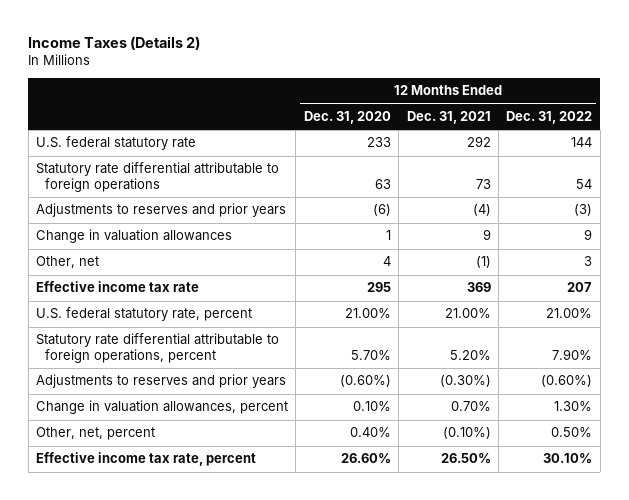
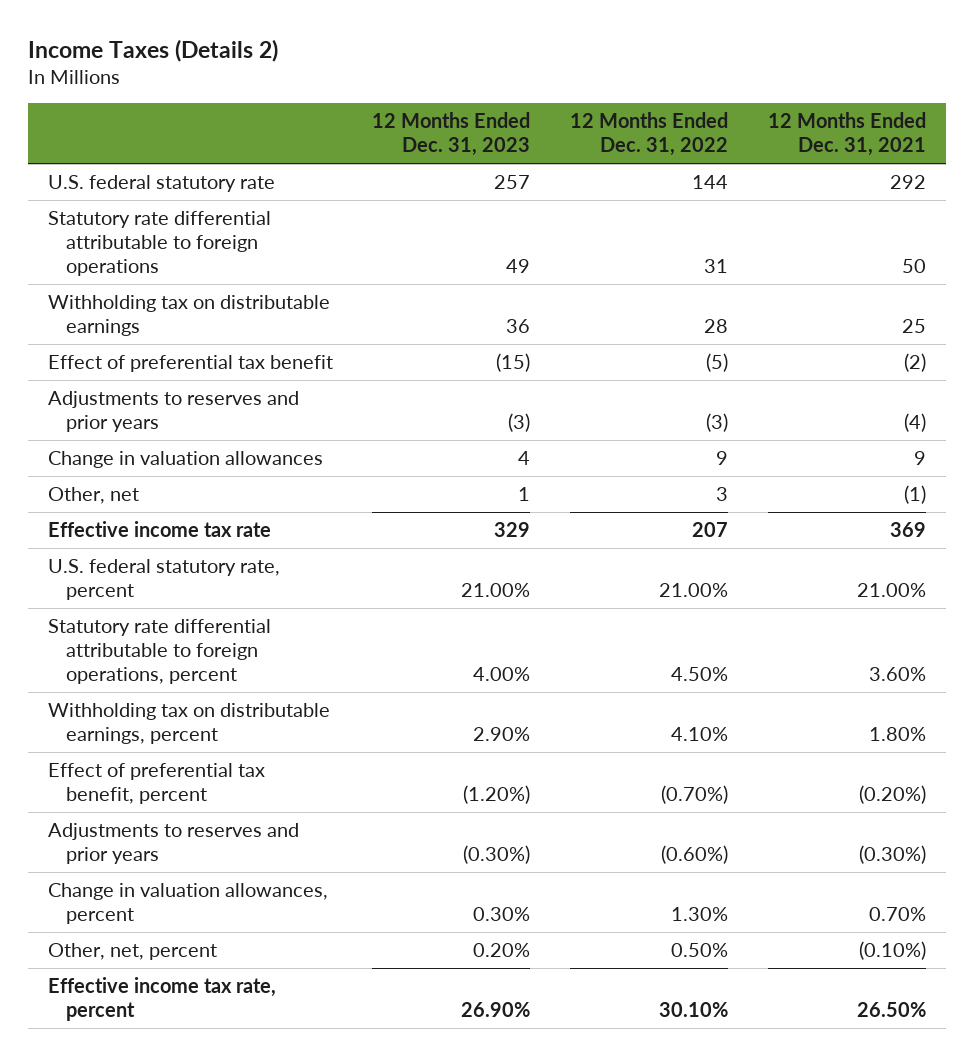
[303,110,391,124] Dec. 31, 2020 -> none
none -> [372,112,531,157] 12 Months Ended Dec. 31, 2023
[475,179,491,190] 73 -> [902,259,927,274] 50
[576,179,593,190] 54 -> [704,259,729,274] 31
none -> [47,294,330,337] Withholding tax on distributable earnings
none -> [47,354,333,372] Effect of preferential tax benefit
[449,350,491,361] 5.20% -> [869,667,927,682] 3.60%
[552,349,593,361] 7.90% -> [671,667,729,682] 4.50%
none -> [47,702,330,745] Withholding tax on distributable earnings, percent
none -> [47,762,265,805] Effect of preferential tax benefit, percent

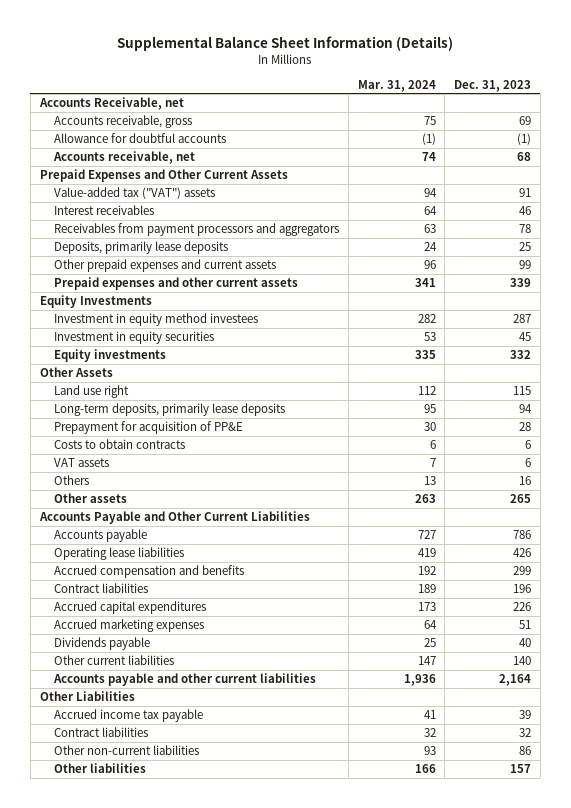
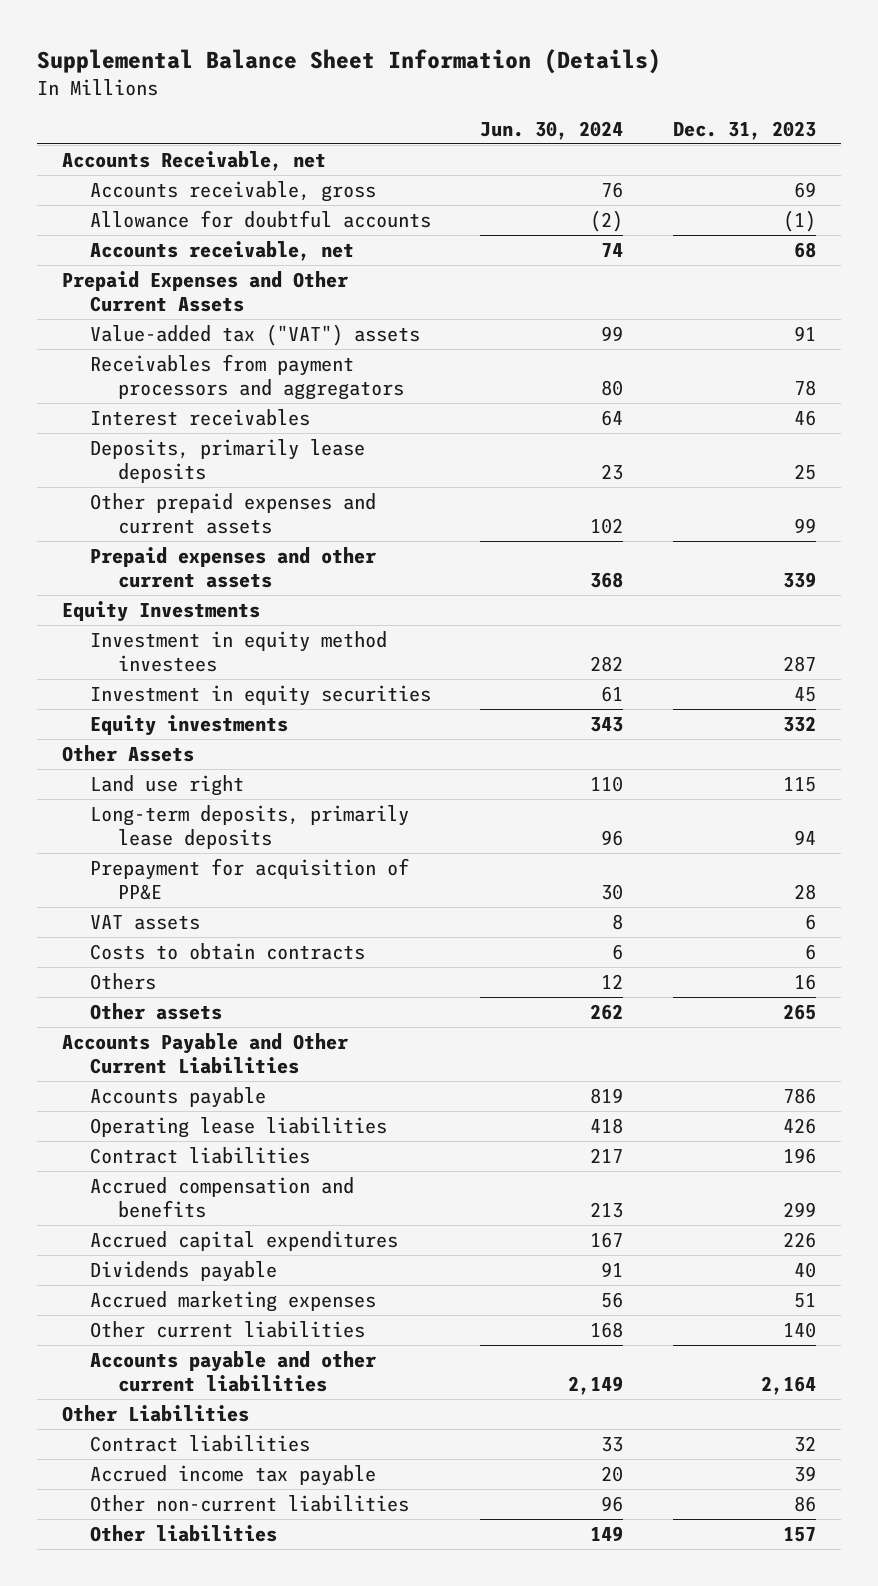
[357,79,436,92] Mar. 31, 2024 -> none
none -> [480,121,624,141] Jun. 30, 2024
[54,205,155,216] Interest receivables -> [89,408,310,426] Interest receivables
[54,439,186,450] Costs to obtain contracts -> [89,942,365,960] Costs to obtain contracts
[54,565,245,579] Accrued compensation and benefits -> [89,1176,354,1219] Accrued compensation and benefits
[54,619,205,633] Accrued marketing expenses -> [89,1290,376,1312] Accrued marketing expenses
[54,709,204,723] Accrued income tax payable -> [89,1464,376,1486] Accrued income tax payable

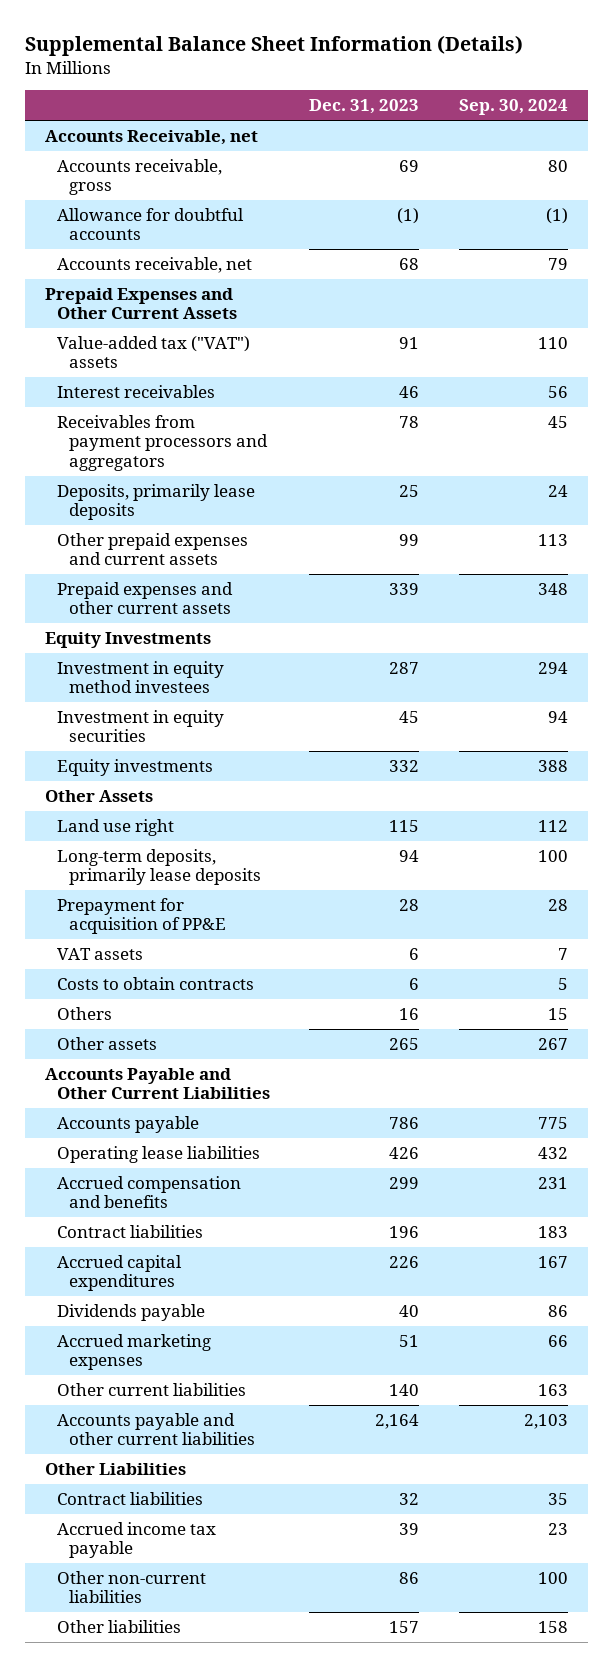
[480,121,624,141] Jun. 30, 2024 -> none
none -> [458,99,568,116] Sep. 30, 2024
[89,353,404,401] Receivables from payment processors and aggregators -> [56,414,269,471] Receivables from payment processors and aggregators
[89,1146,310,1164] Contract liabilities -> [56,1224,203,1238] Contract liabilities

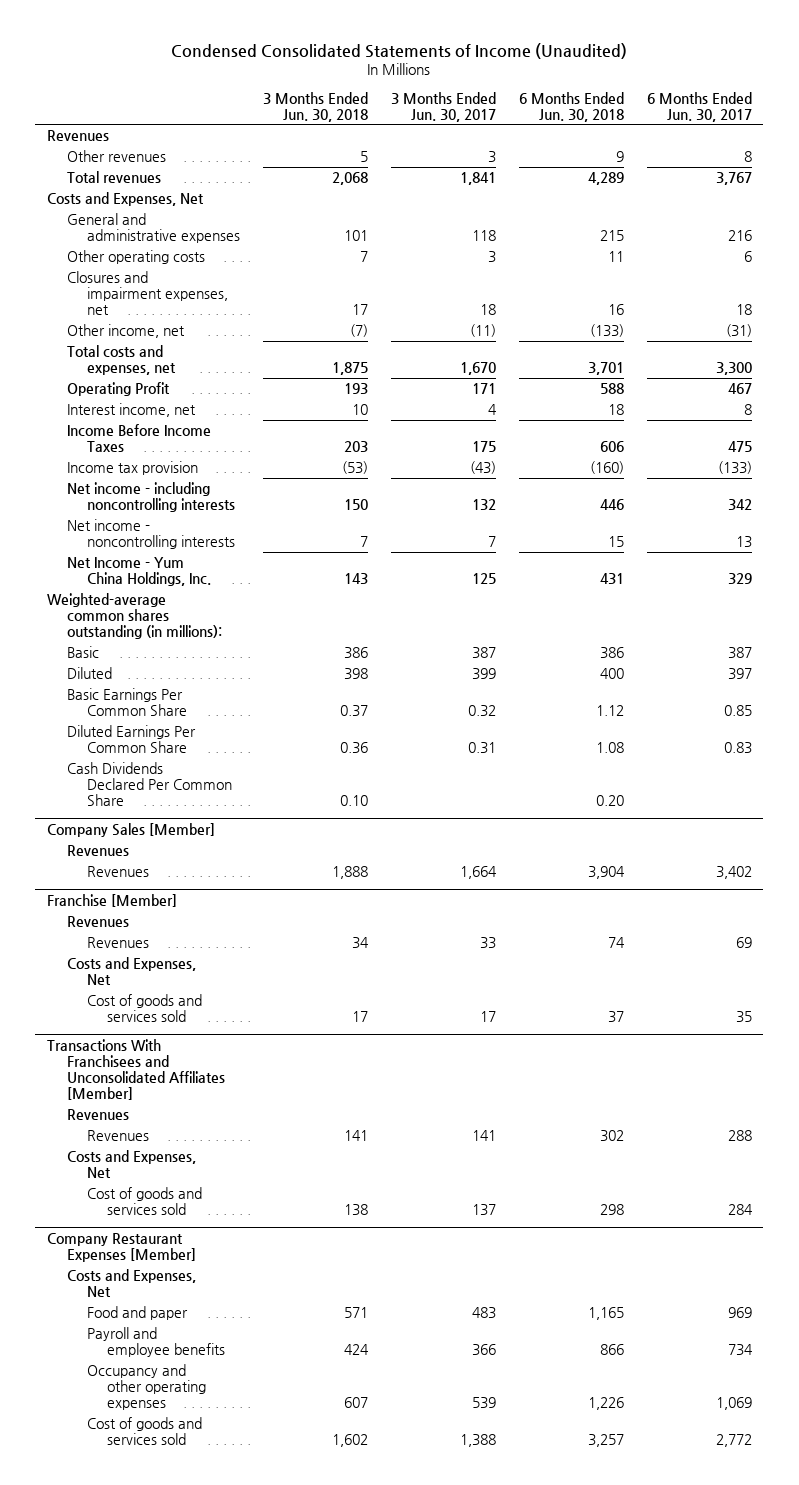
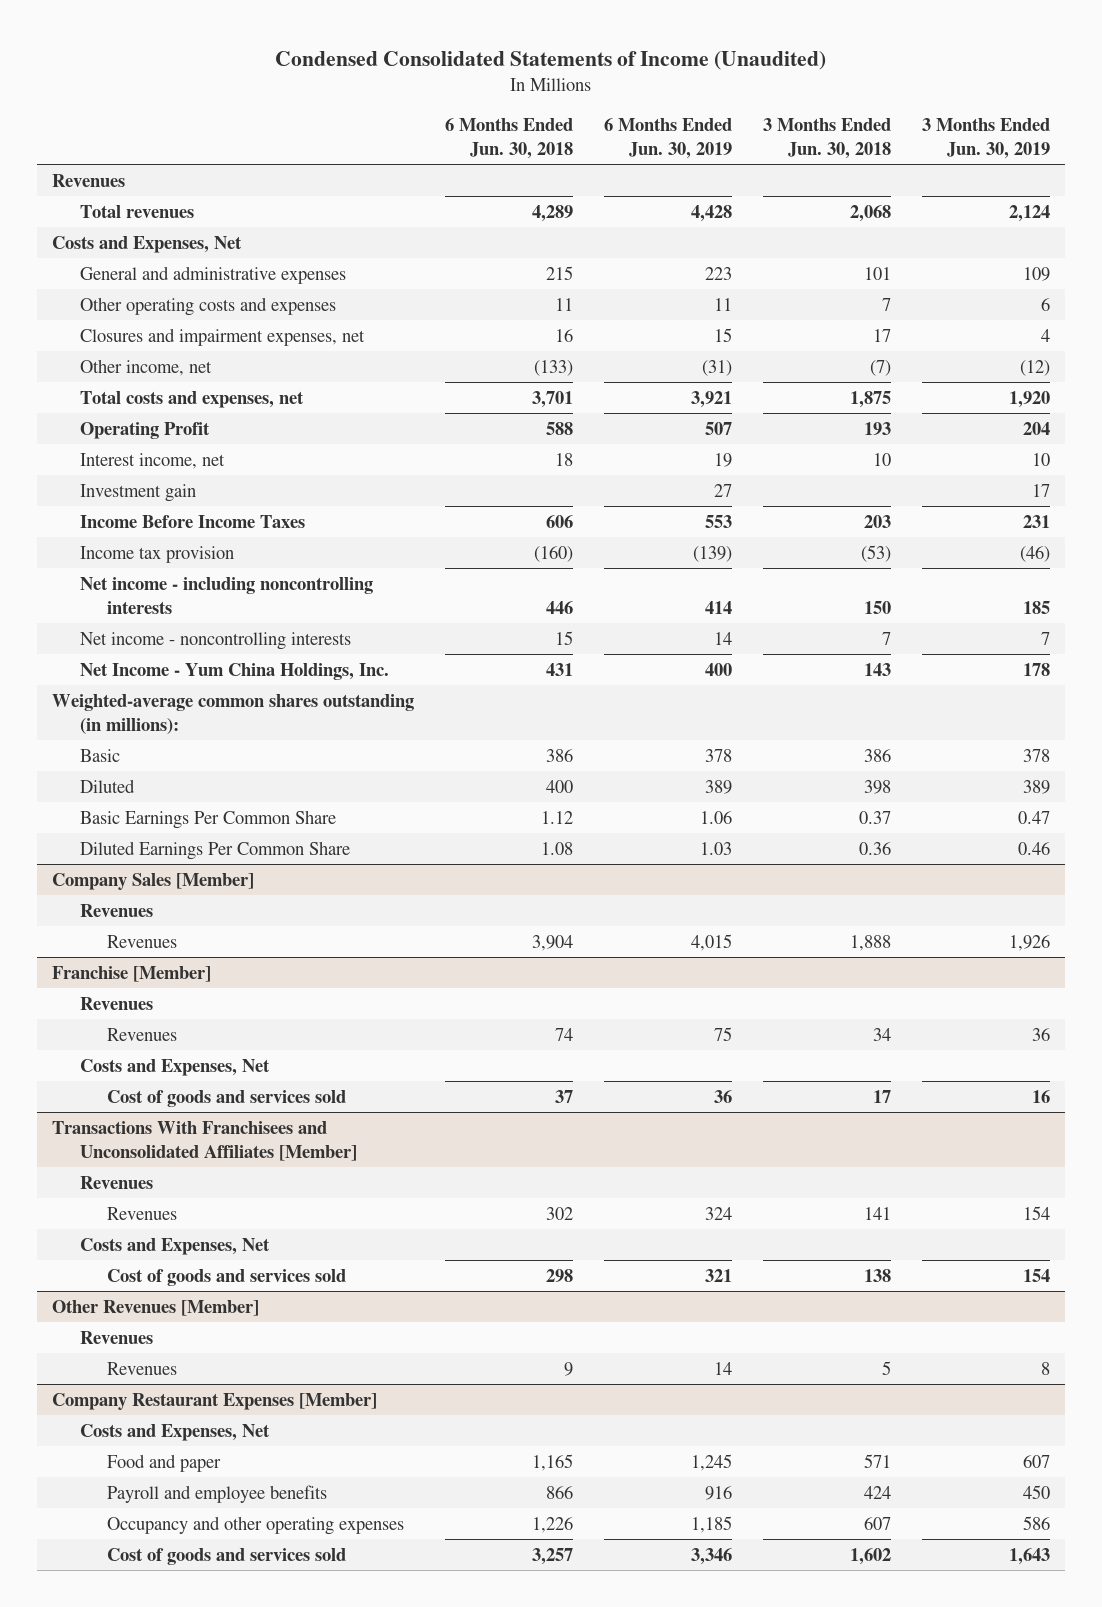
[390,91,496,122] 3 Months Ended Jun. 30, 2017 -> none
[646,91,752,122] 6 Months Ended Jun. 30, 2017 -> none
none -> [603,118,732,160] 6 Months Ended Jun. 30, 2019
none -> [921,118,1050,160] 3 Months Ended Jun. 30, 2019
[66,150,166,163] Other revenues -> none
[66,250,205,265] Other operating costs -> [79,296,336,316] Other operating costs and expenses
none -> [79,483,196,502] Investment gain
[66,762,232,806] Cash Dividends Declared Per Common Share -> none
none -> [52,1299,260,1316] Other Revenues [Member]
none -> [79,1330,153,1344] Revenues
none -> [107,1361,178,1375] Revenues

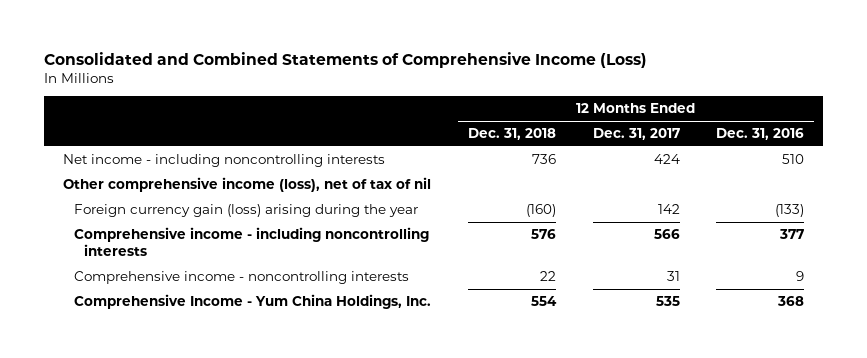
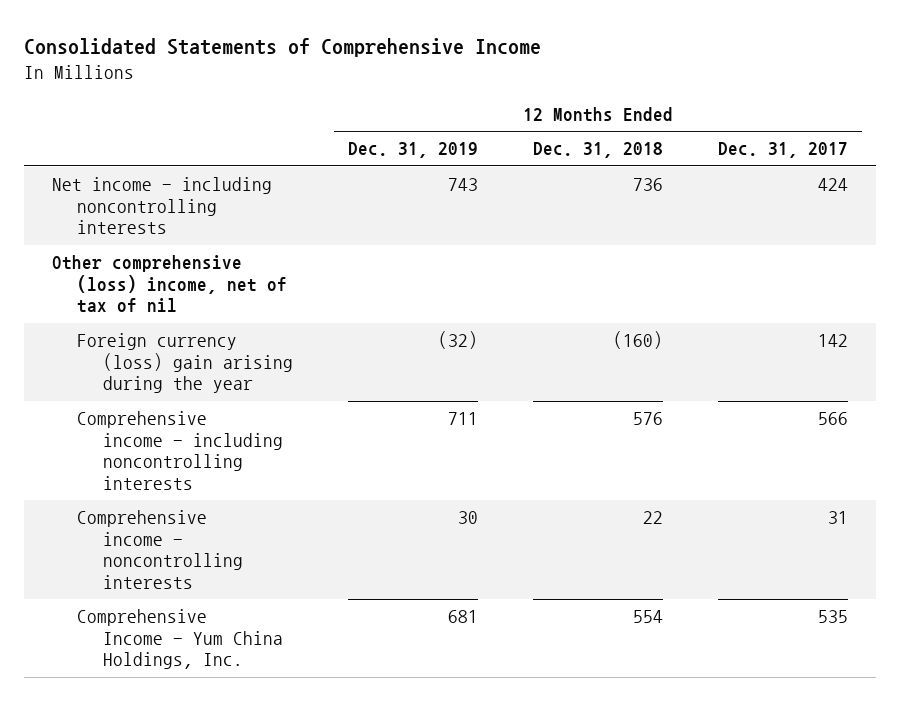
[44,52,648,69] Consolidated and Combined Statements of Comprehensive Income (Loss) -> [24,38,542,58] Consolidated Statements of Comprehensive Income
[716,128,805,141] Dec. 31, 2016 -> none
none -> [348,142,479,159] Dec. 31, 2019
[62,176,431,192] Other comprehensive income (loss), net of tax of nil -> [51,255,288,314] Other comprehensive (loss) income, net of tax of nil
[73,203,418,217] Foreign currency gain (loss) arising during the year -> [77,333,293,394] Foreign currency (loss) gain arising during the year

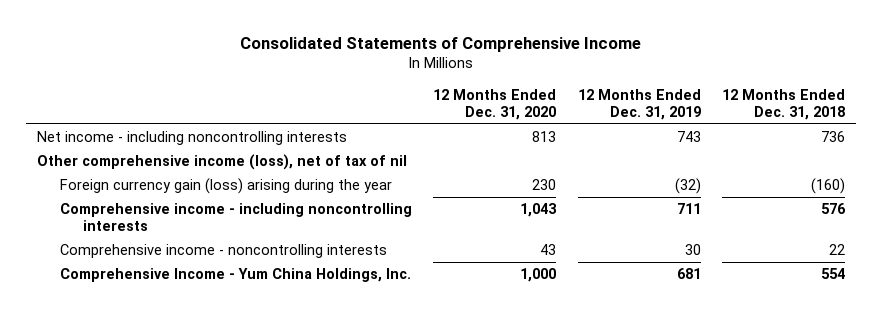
[718,142,849,159] Dec. 31, 2017 -> none
none -> [433,88,557,120] 12 Months Ended Dec. 31, 2020
[51,255,288,314] Other comprehensive (loss) income, net of tax of nil -> [36,154,407,171] Other comprehensive income (loss), net of tax of nil
[77,333,293,394] Foreign currency (loss) gain arising during the year -> [59,178,392,195] Foreign currency gain (loss) arising during the year

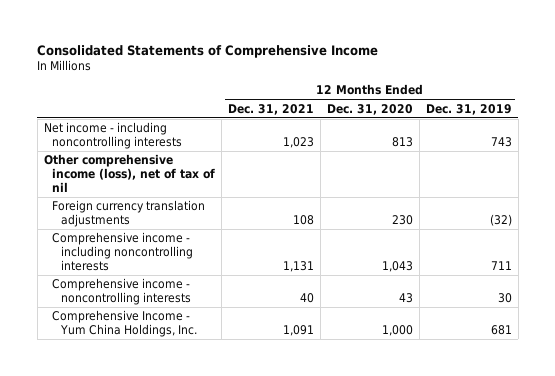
[722,88,846,120] 12 Months Ended Dec. 31, 2018 -> none
none -> [228,103,315,115] Dec. 31, 2021
[59,178,392,195] Foreign currency gain (loss) arising during the year -> [52,200,206,228] Foreign currency translation adjustments

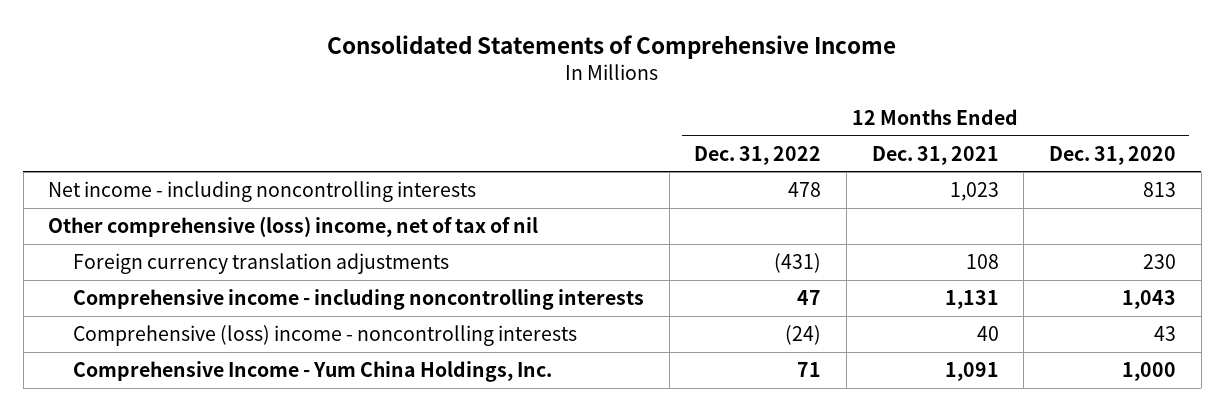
[425,103,512,115] Dec. 31, 2019 -> none
none -> [694,145,822,165] Dec. 31, 2022
[43,154,216,193] Other comprehensive income (loss), net of tax of nil -> [48,215,539,237] Other comprehensive (loss) income, net of tax of nil
[52,278,191,306] Comprehensive income - noncontrolling interests -> [72,324,577,346] Comprehensive (loss) income - noncontrolling interests

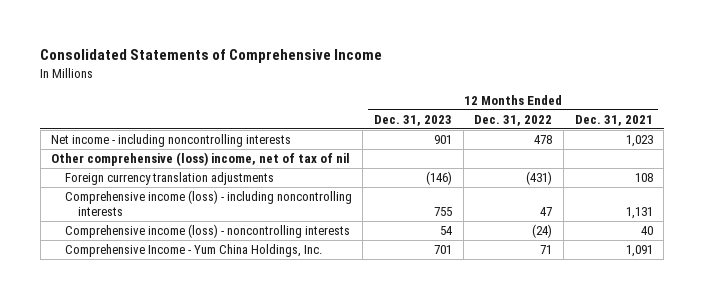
[1049,145,1177,165] Dec. 31, 2020 -> none
none -> [374,114,453,126] Dec. 31, 2023
[72,288,644,310] Comprehensive income - including noncontrolling interests -> [64,190,352,217] Comprehensive income (loss) - including noncontrolling interests
[72,324,577,346] Comprehensive (loss) income - noncontrolling interests -> [64,224,350,239] Comprehensive income (loss) - noncontrolling interests

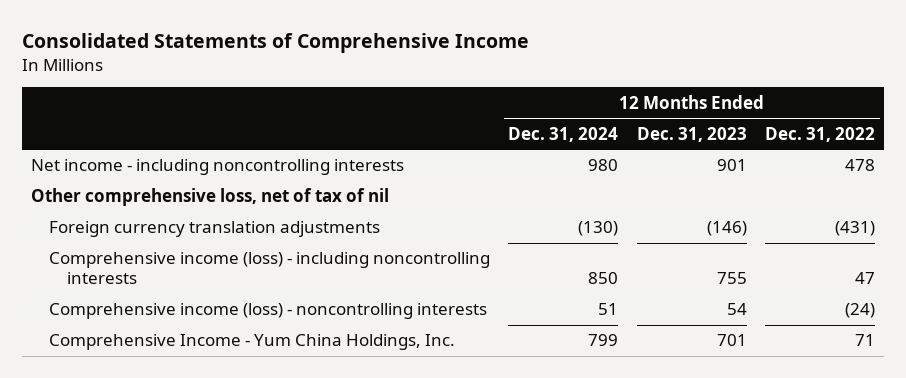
[574,114,653,126] Dec. 31, 2021 -> none
none -> [508,126,619,142] Dec. 31, 2024
[51,152,351,167] Other comprehensive (loss) income, net of tax of nil -> [31,188,390,207] Other comprehensive loss, net of tax of nil

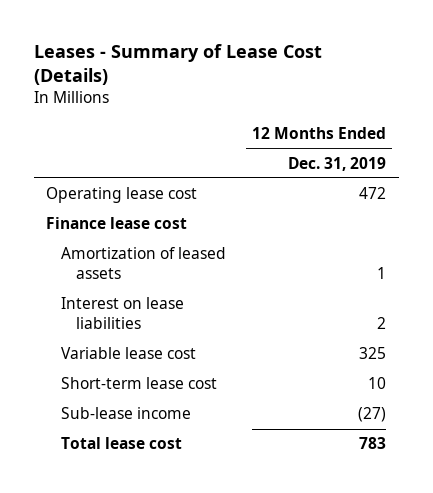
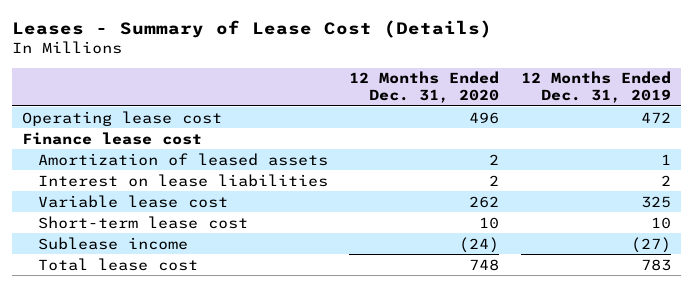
none -> [349,71,500,104] 12 Months Ended Dec. 31, 2020
[61,407,192,420] Sub-lease income -> [37,236,188,250] Sublease income

